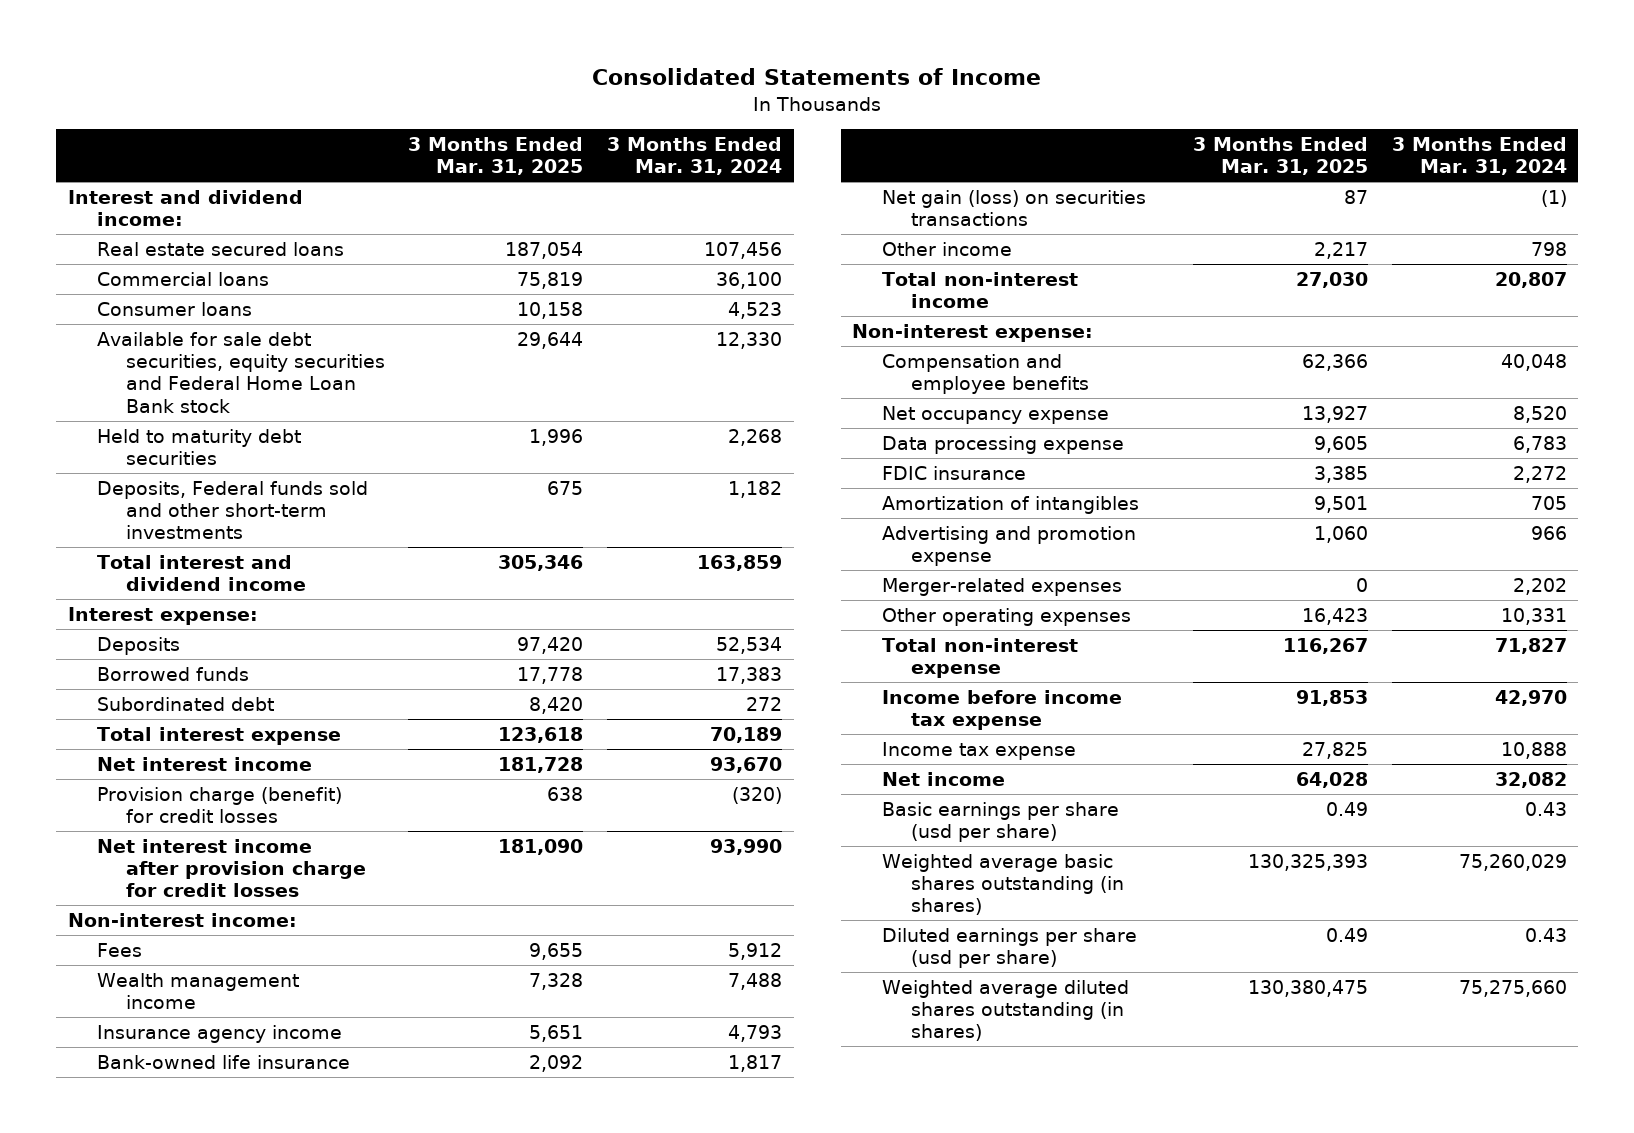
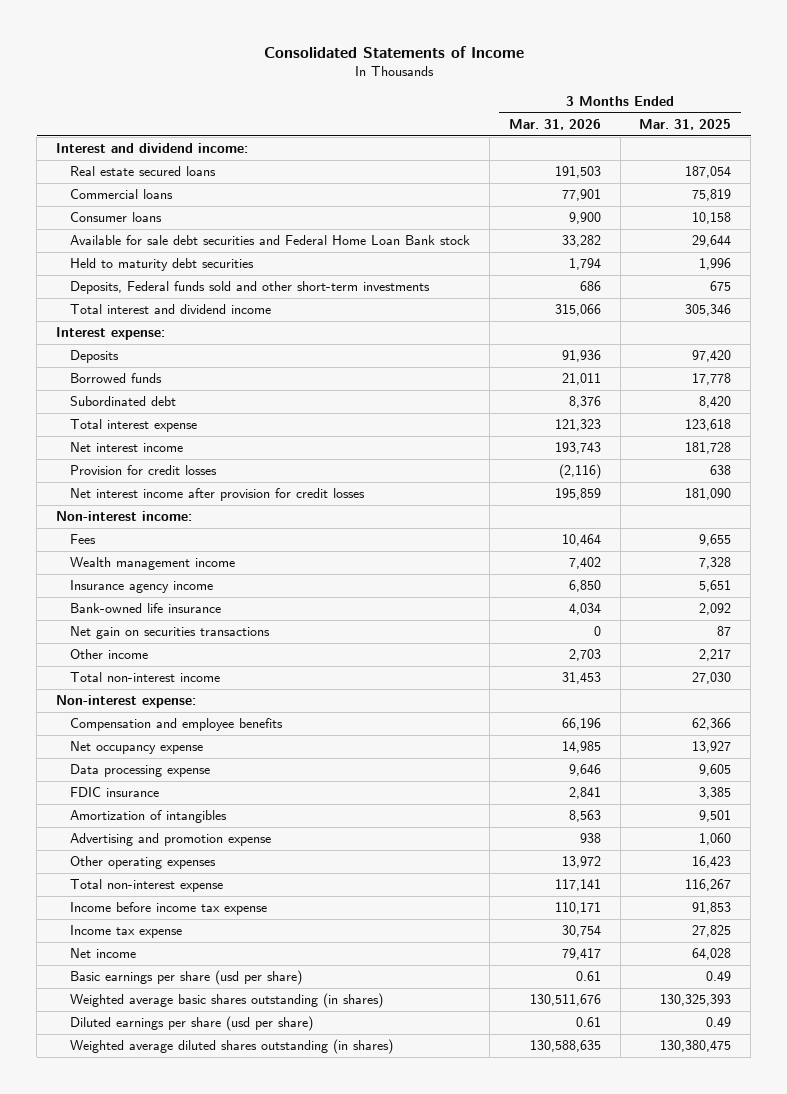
[606,137,782,176] 3 Months Ended Mar. 31, 2024 -> none
none -> [508,118,601,130] Mar. 31, 2026
[96,331,386,413] Available for sale debt securities, equity securities and Federal Home Loan Bank stock -> [70,235,471,246] Available for sale debt securities and Federal Home Loan Bank stock
[96,786,342,823] Provision charge (benefit) for credit losses -> [70,465,218,476] Provision for credit losses
[96,838,367,898] Net interest income after provision charge for credit losses -> [70,488,366,502] Net interest income after provision for credit losses
[881,189,1146,226] Net gain (loss) on securities transactions -> [70,626,271,640] Net gain on securities transactions
[881,577,1122,596] Merger-related expenses -> none

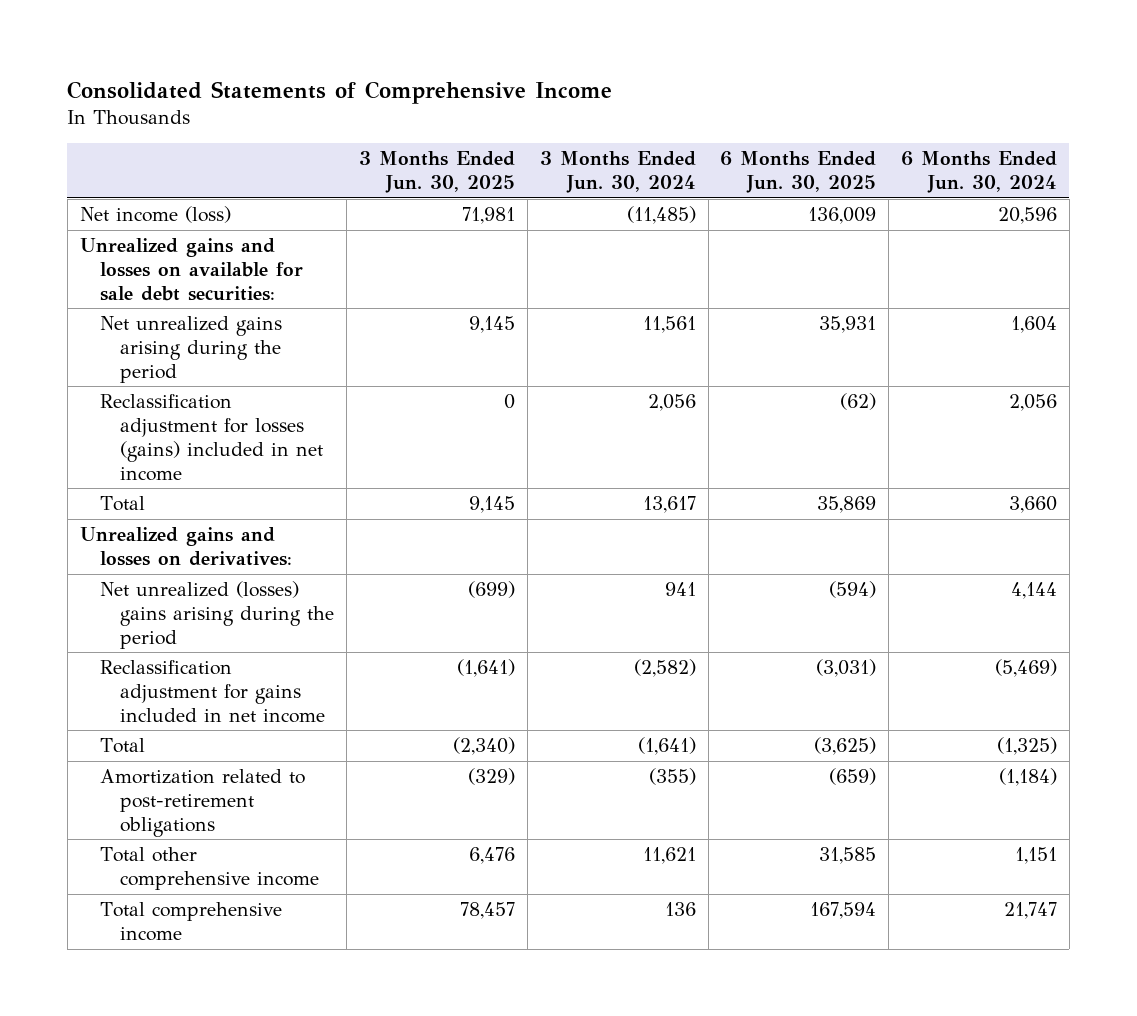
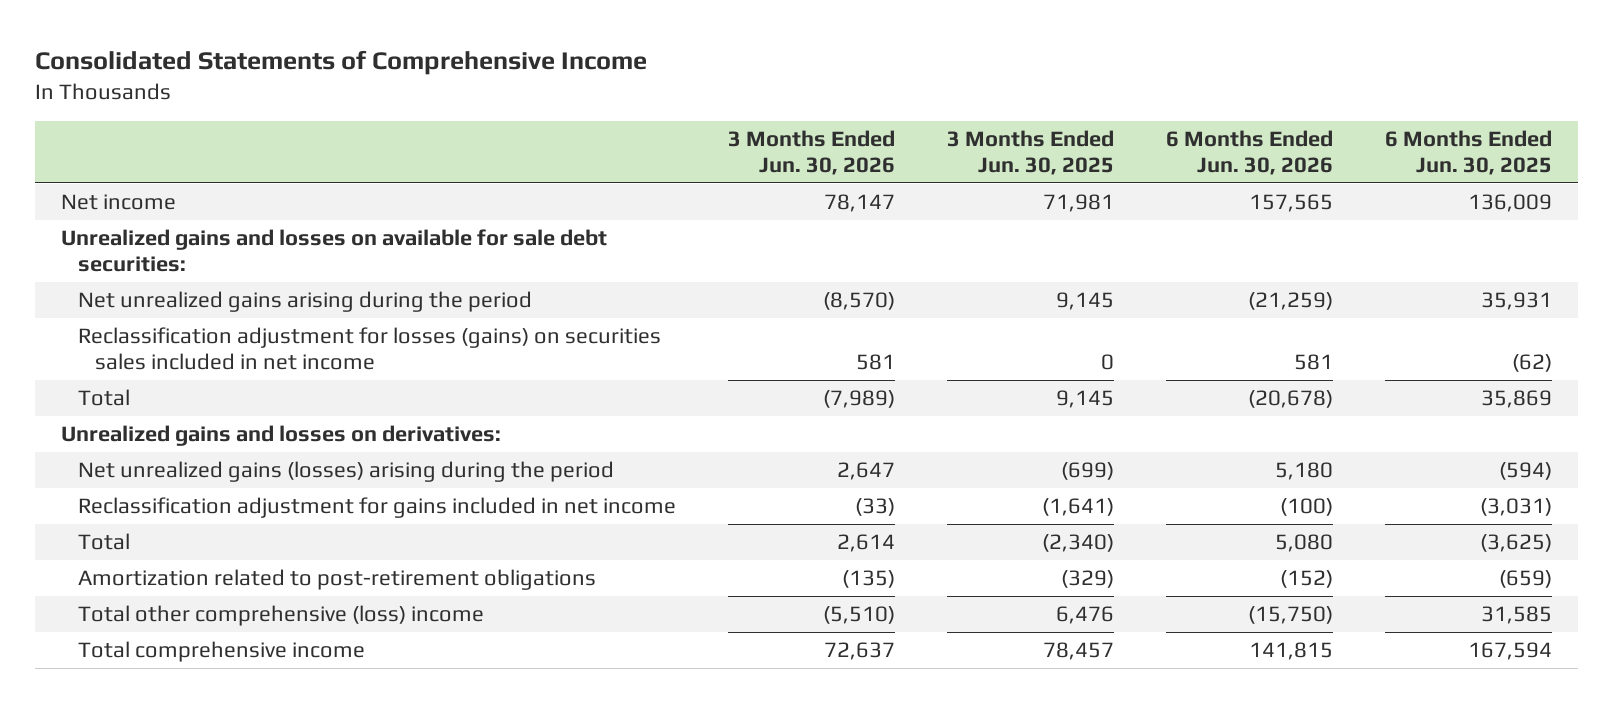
[539,151,696,194] 3 Months Ended Jun. 30, 2024 -> none
[900,151,1057,194] 6 Months Ended Jun. 30, 2024 -> none
none -> [727,130,895,176] 3 Months Ended Jun. 30, 2026
none -> [1165,130,1333,176] 6 Months Ended Jun. 30, 2026
[79,205,231,223] Net income (loss) -> [61,193,177,210] Net income
[100,393,324,481] Reclassification adjustment for losses (gains) included in net income -> [77,326,661,371] Reclassification adjustment for losses (gains) on securities sales included in net income
[100,580,335,649] Net unrealized (losses) gains arising during the period -> [77,460,614,482] Net unrealized gains (losses) arising during the period
[100,846,320,890] Total other comprehensive income -> [77,604,484,626] Total other comprehensive (loss) income

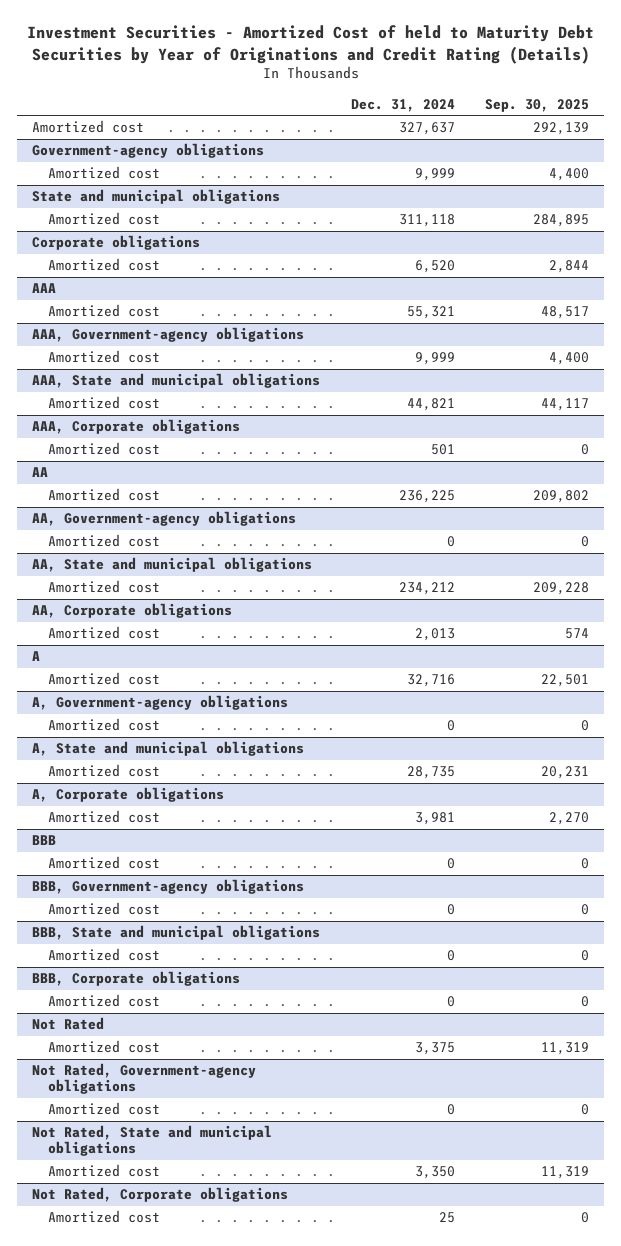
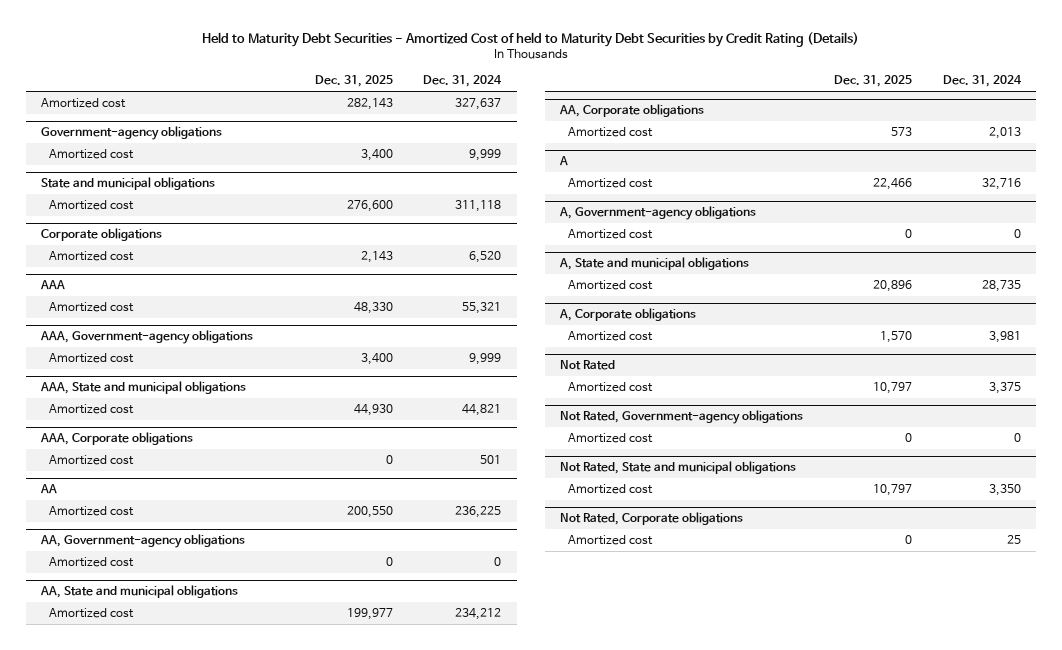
[26,25,594,64] Investment Securities - Amortized Cost of held to Maturity Debt Securities by Year of Originations and Credit Rating (Details) -> [201,32,859,48] Held to Maturity Debt Securities - Amortized Cost of held to Maturity Debt Securities by Credit Rating (Details)
[485,98,590,112] Sep. 30, 2025 -> none
none -> [314,75,393,88] Dec. 31, 2025
[32,835,57,846] BBB -> none
[48,856,161,870] Amortized cost -> none
[32,879,305,895] BBB, Government-agency obligations -> none
[48,902,161,916] Amortized cost -> none
[32,925,321,941] BBB, State and municipal obligations -> none
[48,948,161,962] Amortized cost -> none
[32,971,241,987] BBB, Corporate obligations -> none
[48,994,161,1008] Amortized cost -> none

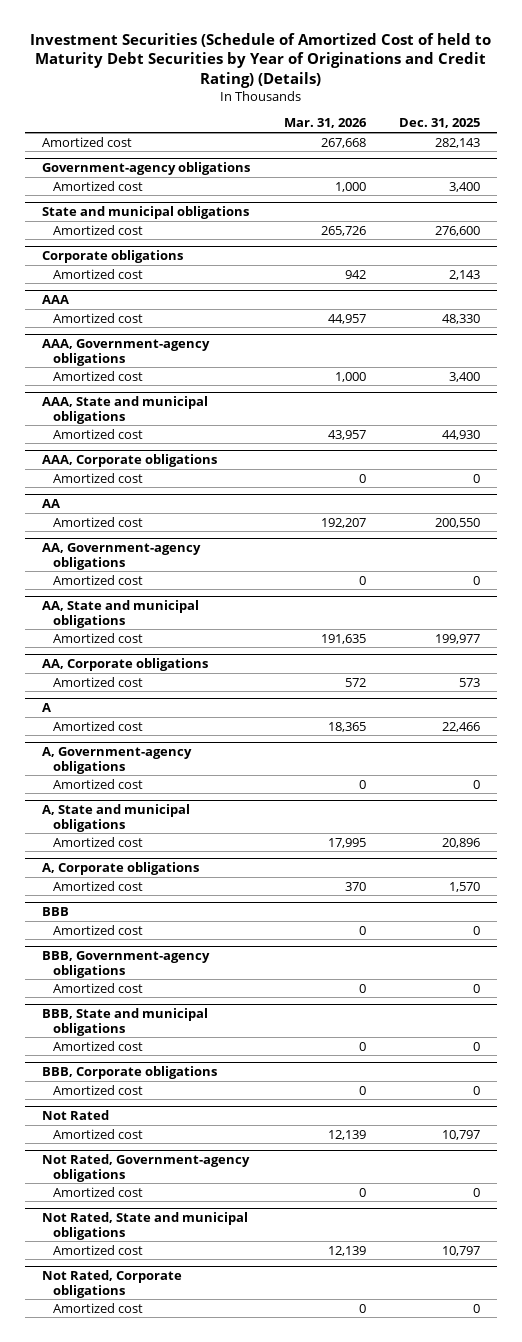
[201,32,859,48] Held to Maturity Debt Securities - Amortized Cost of held to Maturity Debt Securities by Credit Rating (Details) -> [30,32,492,89] Investment Securities (Schedule of Amortized Cost of held to Maturity Debt Securities by Year of Originations and Credit Rating) (Details)
[423,75,503,88] Dec. 31, 2024 -> none
none -> [283,118,367,129] Mar. 31, 2026
none -> [41,906,69,916] BBB
none -> [52,924,143,935] Amortized cost
none -> [41,950,210,978] BBB, Government-agency obligations
none -> [52,982,143,993] Amortized cost
none -> [41,1007,208,1036] BBB, State and municipal obligations
none -> [52,1040,143,1051] Amortized cost
none -> [41,1065,217,1079] BBB, Corporate obligations
none -> [52,1084,143,1095] Amortized cost

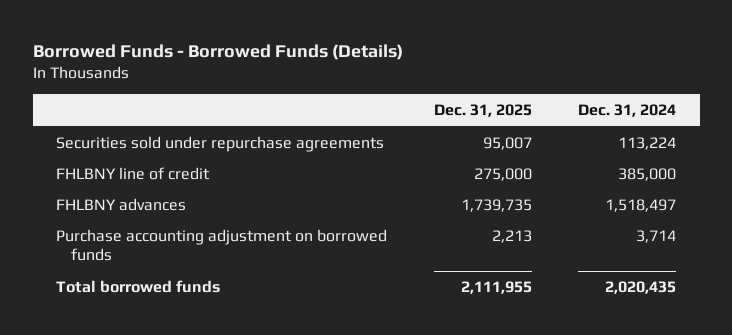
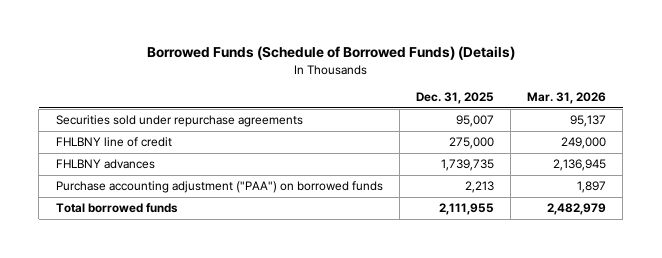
[32,44,403,61] Borrowed Funds - Borrowed Funds (Details) -> [146,46,515,61] Borrowed Funds (Schedule of Borrowed Funds) (Details)
[578,104,677,118] Dec. 31, 2024 -> none
none -> [527,91,607,104] Mar. 31, 2026
[55,228,387,261] Purchase accounting adjustment on borrowed funds -> [55,181,383,194] Purchase accounting adjustment ("PAA") on borrowed funds

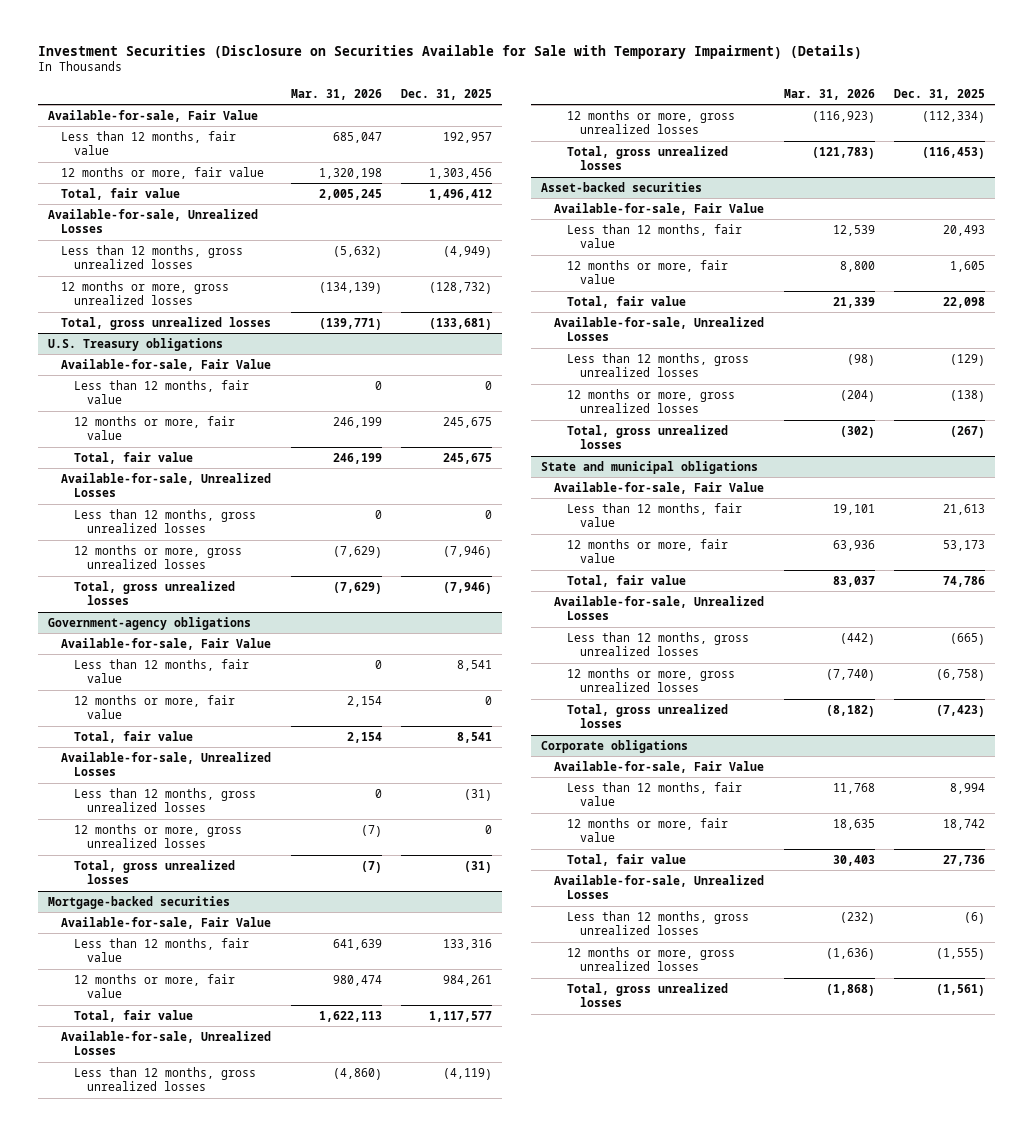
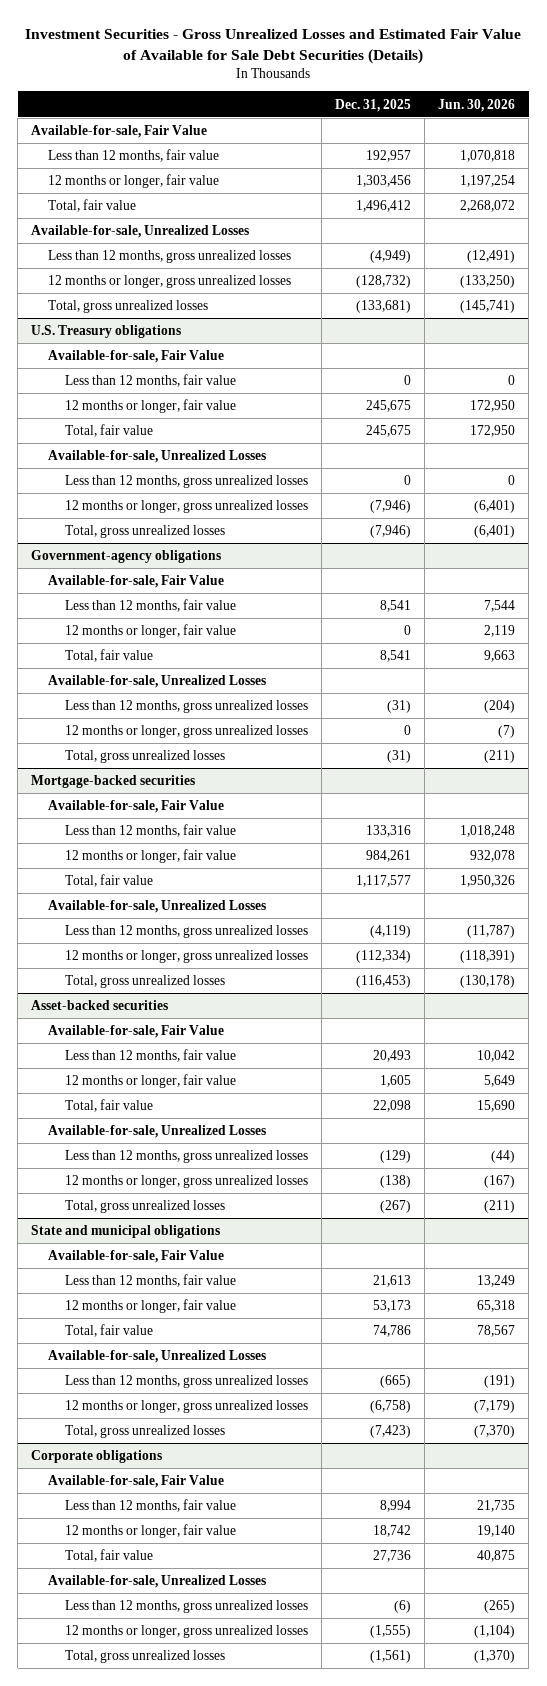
[37,44,862,59] Investment Securities (Disclosure on Securities Available for Sale with Temporary Impairment) (Details) -> [25,28,522,64] Investment Securities - Gross Unrealized Losses and Estimated Fair Value of Available for Sale Debt Securities (Details)
[290,88,382,100] Mar. 31, 2026 -> none
none -> [438,98,516,112] Jun. 30, 2026
[60,166,264,179] 12 months or more, fair value -> [48,174,220,189] 12 months or longer, fair value
[60,280,229,306] 12 months or more, gross unrealized losses -> [48,275,292,289] 12 months or longer, gross unrealized losses
[74,415,236,441] 12 months or more, fair value -> [65,399,237,414] 12 months or longer, fair value
[74,544,243,570] 12 months or more, gross unrealized losses -> [65,500,309,514] 12 months or longer, gross unrealized losses
[74,694,236,720] 12 months or more, fair value -> [65,624,237,639] 12 months or longer, fair value
[74,823,243,849] 12 months or more, gross unrealized losses -> [65,725,309,739] 12 months or longer, gross unrealized losses
[74,973,236,999] 12 months or more, fair value -> [65,849,237,864] 12 months or longer, fair value
[567,109,736,135] 12 months or more, gross unrealized losses -> [65,950,309,964] 12 months or longer, gross unrealized losses
[567,259,729,285] 12 months or more, fair value -> [65,1074,237,1089] 12 months or longer, fair value
[567,388,736,414] 12 months or more, gross unrealized losses -> [65,1175,309,1189] 12 months or longer, gross unrealized losses
[567,538,729,564] 12 months or more, fair value -> [65,1299,237,1314] 12 months or longer, fair value
[567,667,736,693] 12 months or more, gross unrealized losses -> [65,1400,309,1414] 12 months or longer, gross unrealized losses
[567,817,729,843] 12 months or more, fair value -> [65,1524,237,1539] 12 months or longer, fair value
[567,946,736,972] 12 months or more, gross unrealized losses -> [65,1625,309,1639] 12 months or longer, gross unrealized losses

